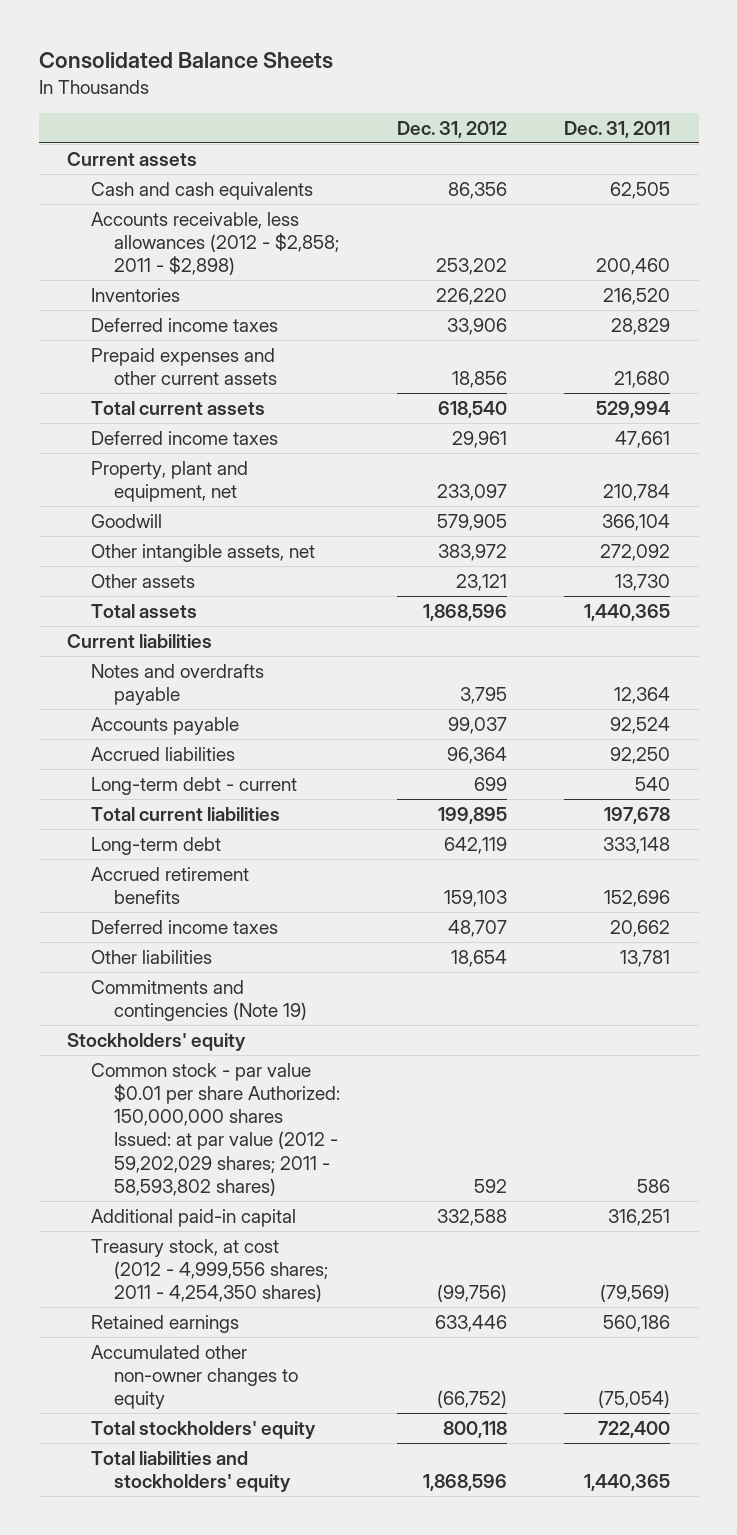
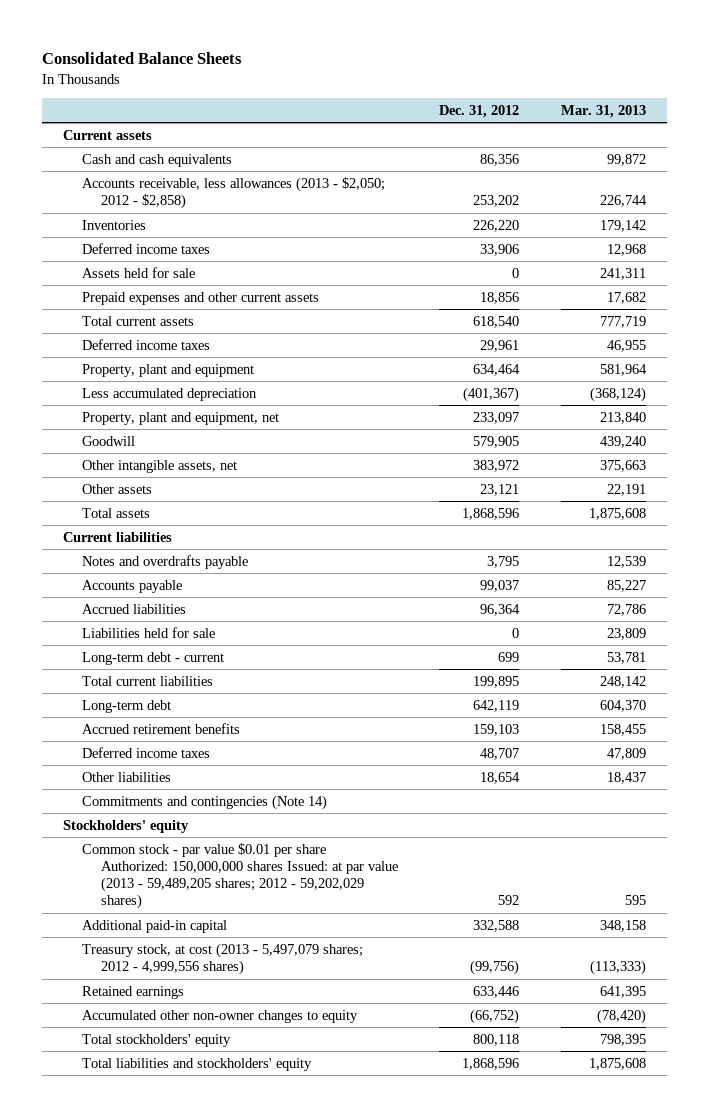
[564,120,671,138] Dec. 31, 2011 -> none
none -> [561,104,647,118] Mar. 31, 2013
[90,212,340,276] Accounts receivable, less allowances (2012 - $2,858; 2011 - $2,898) -> [81,176,385,210] Accounts receivable, less allowances (2013 - $2,050; 2012 - $2,858)
none -> [81,266,195,278] Assets held for sale
none -> [81,363,254,377] Property, plant and equipment
none -> [81,387,257,401] Less accumulated depreciation
none -> [81,626,215,638] Liabilities held for sale
[90,980,308,1022] Commitments and contingencies (Note 19) -> [81,794,327,810] Commitments and contingencies (Note 14)
[90,1063,341,1196] Common stock - par value $0.01 per share Authorized: 150,000,000 shares Issued: at par value (2012 - 59,202,029 shares; 2011 - 58,593,802 shares) -> [81,842,398,910] Common stock - par value $0.01 per share Authorized: 150,000,000 shares Issued: at par value (2013 - 59,489,205 shares; 2012 - 59,202,029 shares)
[90,1239,329,1303] Treasury stock, at cost (2012 - 4,999,556 shares; 2011 - 4,254,350 shares) -> [81,942,363,976] Treasury stock, at cost (2013 - 5,497,079 shares; 2012 - 4,999,556 shares)

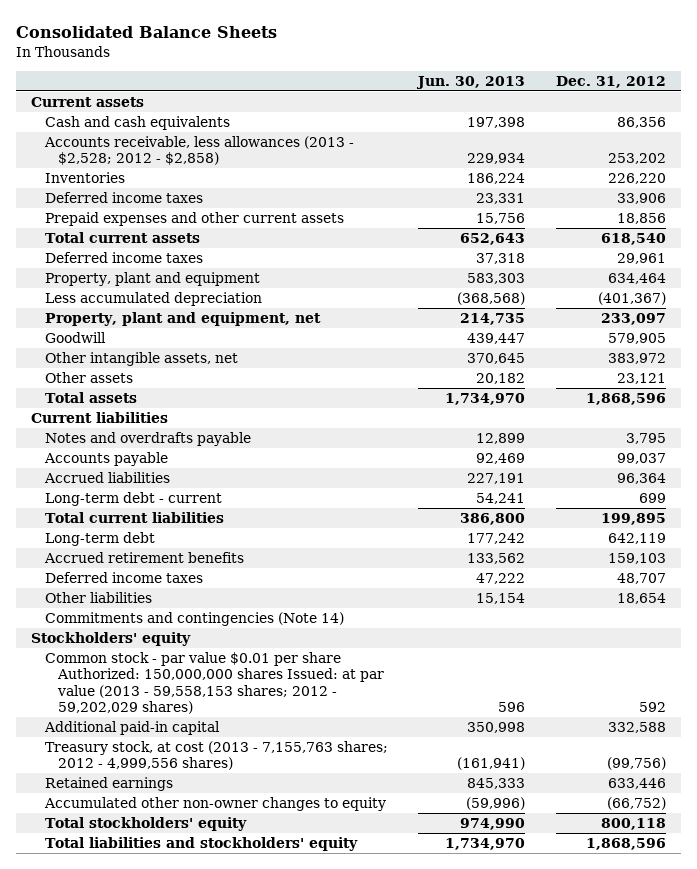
[561,104,647,118] Mar. 31, 2013 -> none
none -> [416,75,526,89] Jun. 30, 2013
[81,176,385,210] Accounts receivable, less allowances (2013 - $2,050; 2012 - $2,858) -> [43,136,354,166] Accounts receivable, less allowances (2013 - $2,528; 2012 - $2,858)
[81,266,195,278] Assets held for sale -> none
[81,626,215,638] Liabilities held for sale -> none
[81,842,398,910] Common stock - par value $0.01 per share Authorized: 150,000,000 shares Issued: at par value (2013 - 59,489,205 shares; 2012 - 59,202,029 shares) -> [44,652,385,715] Common stock - par value $0.01 per share Authorized: 150,000,000 shares Issued: at par value (2013 - 59,558,153 shares; 2012 - 59,202,029 shares)
[81,942,363,976] Treasury stock, at cost (2013 - 5,497,079 shares; 2012 - 4,999,556 shares) -> [44,741,388,771] Treasury stock, at cost (2013 - 7,155,763 shares; 2012 - 4,999,556 shares)

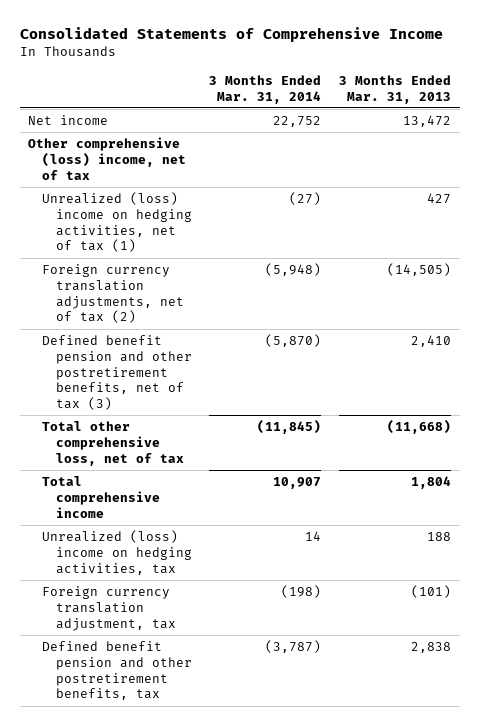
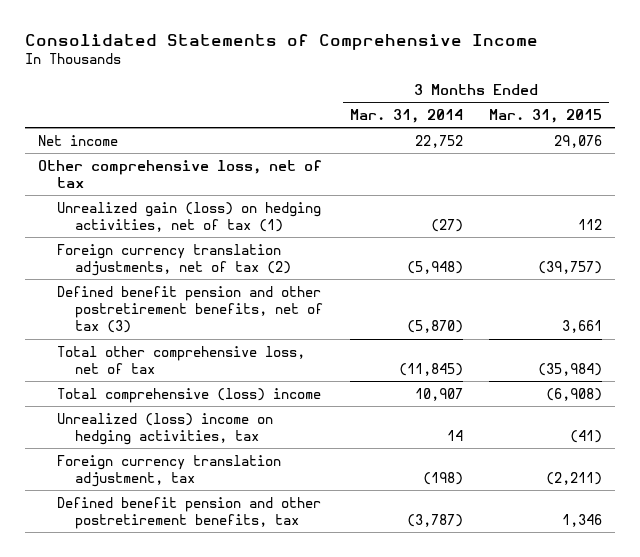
[338,74,451,104] 3 Months Ended Mar. 31, 2013 -> none
none -> [489,108,603,123] Mar. 31, 2015
[28,136,187,180] Other comprehensive (loss) income, net of tax -> [37,159,322,188] Other comprehensive loss, net of tax
[42,191,192,253] Unrealized (loss) income on hedging activities, net of tax (1) -> [56,201,321,232] Unrealized gain (loss) on hedging activities, net of tax (1)
[42,475,160,518] Total comprehensive income -> [56,387,321,403] Total comprehensive (loss) income

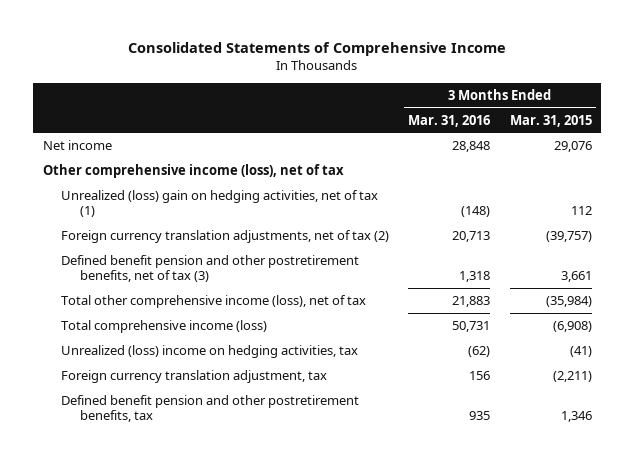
[349,108,463,123] Mar. 31, 2014 -> none
none -> [408,114,491,127] Mar. 31, 2016
[37,159,322,188] Other comprehensive loss, net of tax -> [42,163,344,178] Other comprehensive income (loss), net of tax
[56,201,321,232] Unrealized gain (loss) on hedging activities, net of tax (1) -> [61,189,379,218] Unrealized (loss) gain on hedging activities, net of tax (1)
[56,345,305,374] Total other comprehensive loss, net of tax -> [61,294,367,308] Total other comprehensive income (loss), net of tax
[56,387,321,403] Total comprehensive (loss) income -> [61,319,268,333] Total comprehensive income (loss)

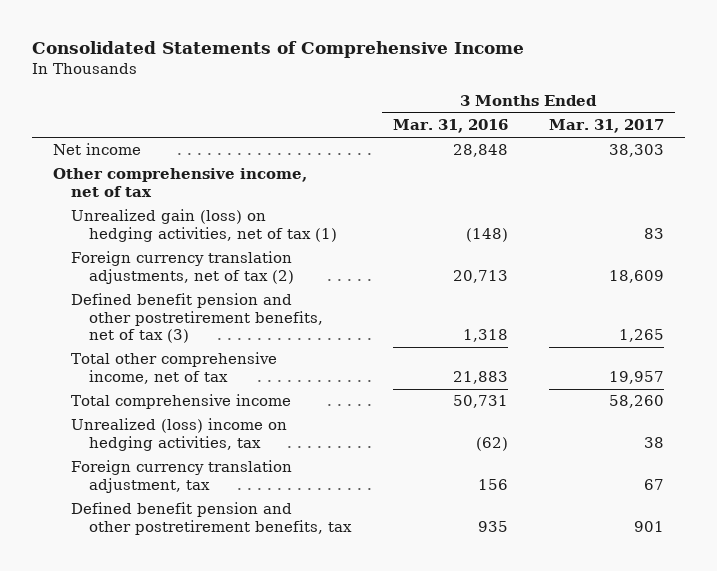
[509,114,592,127] Mar. 31, 2015 -> none
none -> [549,119,665,134] Mar. 31, 2017
[42,163,344,178] Other comprehensive income (loss), net of tax -> [52,168,307,197] Other comprehensive income, net of tax
[61,189,379,218] Unrealized (loss) gain on hedging activities, net of tax (1) -> [70,209,337,242] Unrealized gain (loss) on hedging activities, net of tax (1)
[61,294,367,308] Total other comprehensive income (loss), net of tax -> [70,352,277,384] Total other comprehensive income, net of tax
[61,319,268,333] Total comprehensive income (loss) -> [70,394,291,410] Total comprehensive income

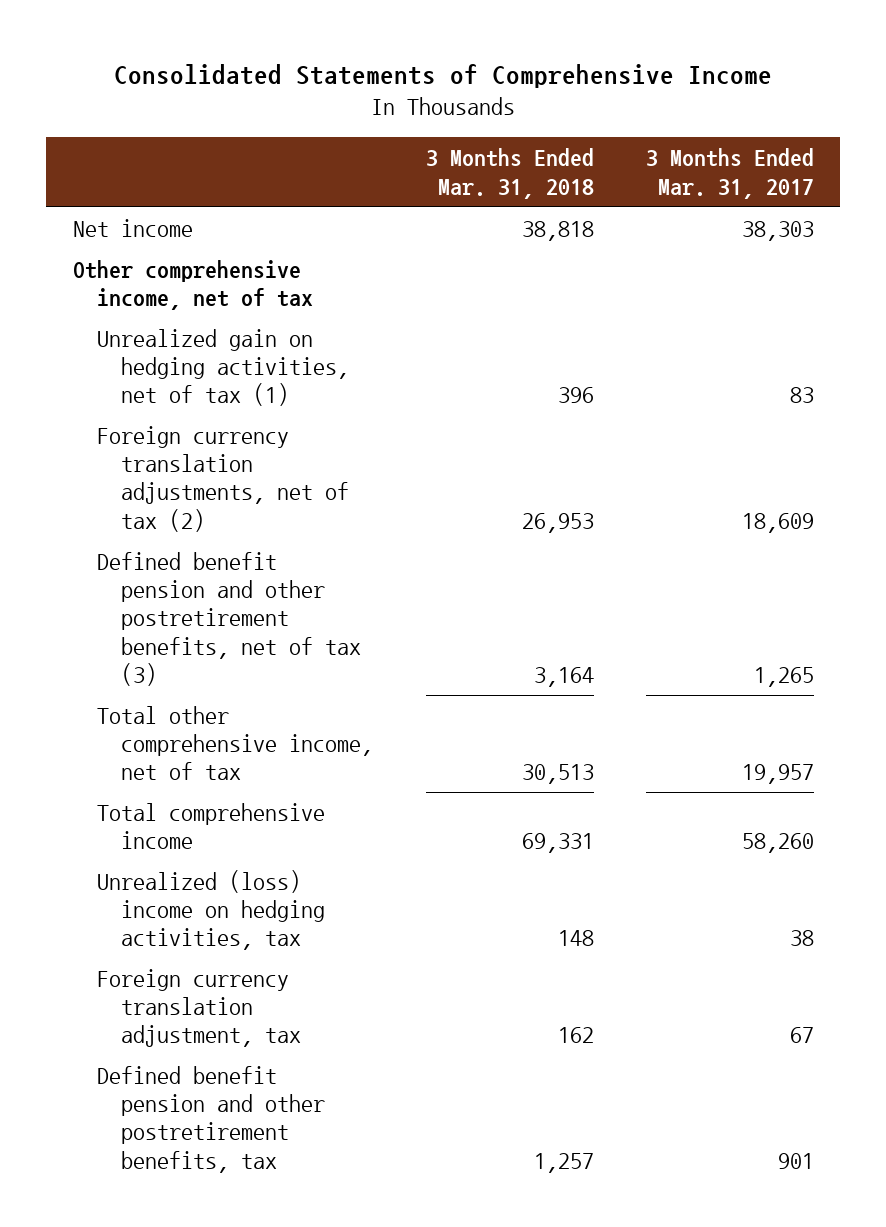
[392,119,508,134] Mar. 31, 2016 -> none
none -> [425,148,594,199] 3 Months Ended Mar. 31, 2018
[70,209,337,242] Unrealized gain (loss) on hedging activities, net of tax (1) -> [96,328,350,407] Unrealized gain on hedging activities, net of tax (1)

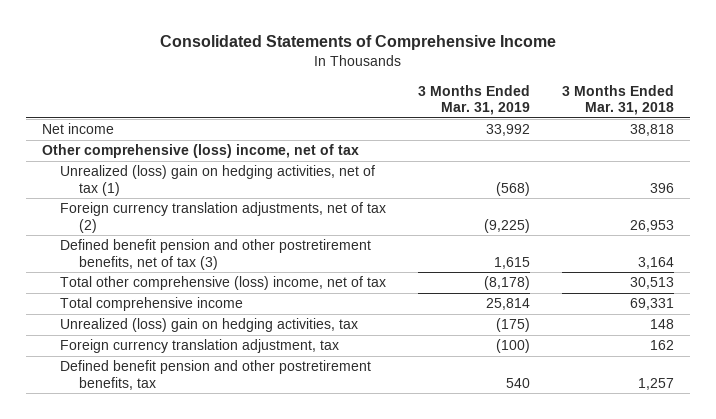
[645,148,814,199] 3 Months Ended Mar. 31, 2017 -> none
none -> [418,84,531,116] 3 Months Ended Mar. 31, 2019
[72,259,313,311] Other comprehensive income, net of tax -> [41,144,359,159] Other comprehensive (loss) income, net of tax
[96,328,350,407] Unrealized gain on hedging activities, net of tax (1) -> [60,165,376,196] Unrealized (loss) gain on hedging activities, net of tax (1)
[96,705,374,781] Total other comprehensive income, net of tax -> [60,276,387,291] Total other comprehensive (loss) income, net of tax
[96,869,326,951] Unrealized (loss) income on hedging activities, tax -> [60,318,359,333] Unrealized (loss) gain on hedging activities, tax

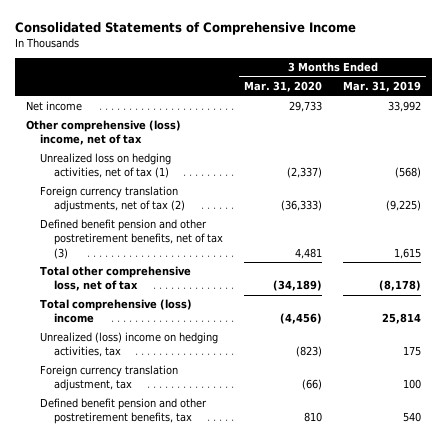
[562,84,675,116] 3 Months Ended Mar. 31, 2018 -> none
none -> [244,81,323,93] Mar. 31, 2020
[60,165,376,196] Unrealized (loss) gain on hedging activities, net of tax (1) -> [39,153,171,179] Unrealized loss on hedging activities, net of tax (1)
[60,276,387,291] Total other comprehensive (loss) income, net of tax -> [39,266,191,292] Total other comprehensive loss, net of tax
[60,297,244,312] Total comprehensive income -> [39,299,192,324] Total comprehensive (loss) income
[60,318,359,333] Unrealized (loss) gain on hedging activities, tax -> [39,332,218,358] Unrealized (loss) income on hedging activities, tax
[496,318,531,333] (175) -> [403,346,422,357] 175
[496,339,531,354] (100) -> [403,379,422,390] 100

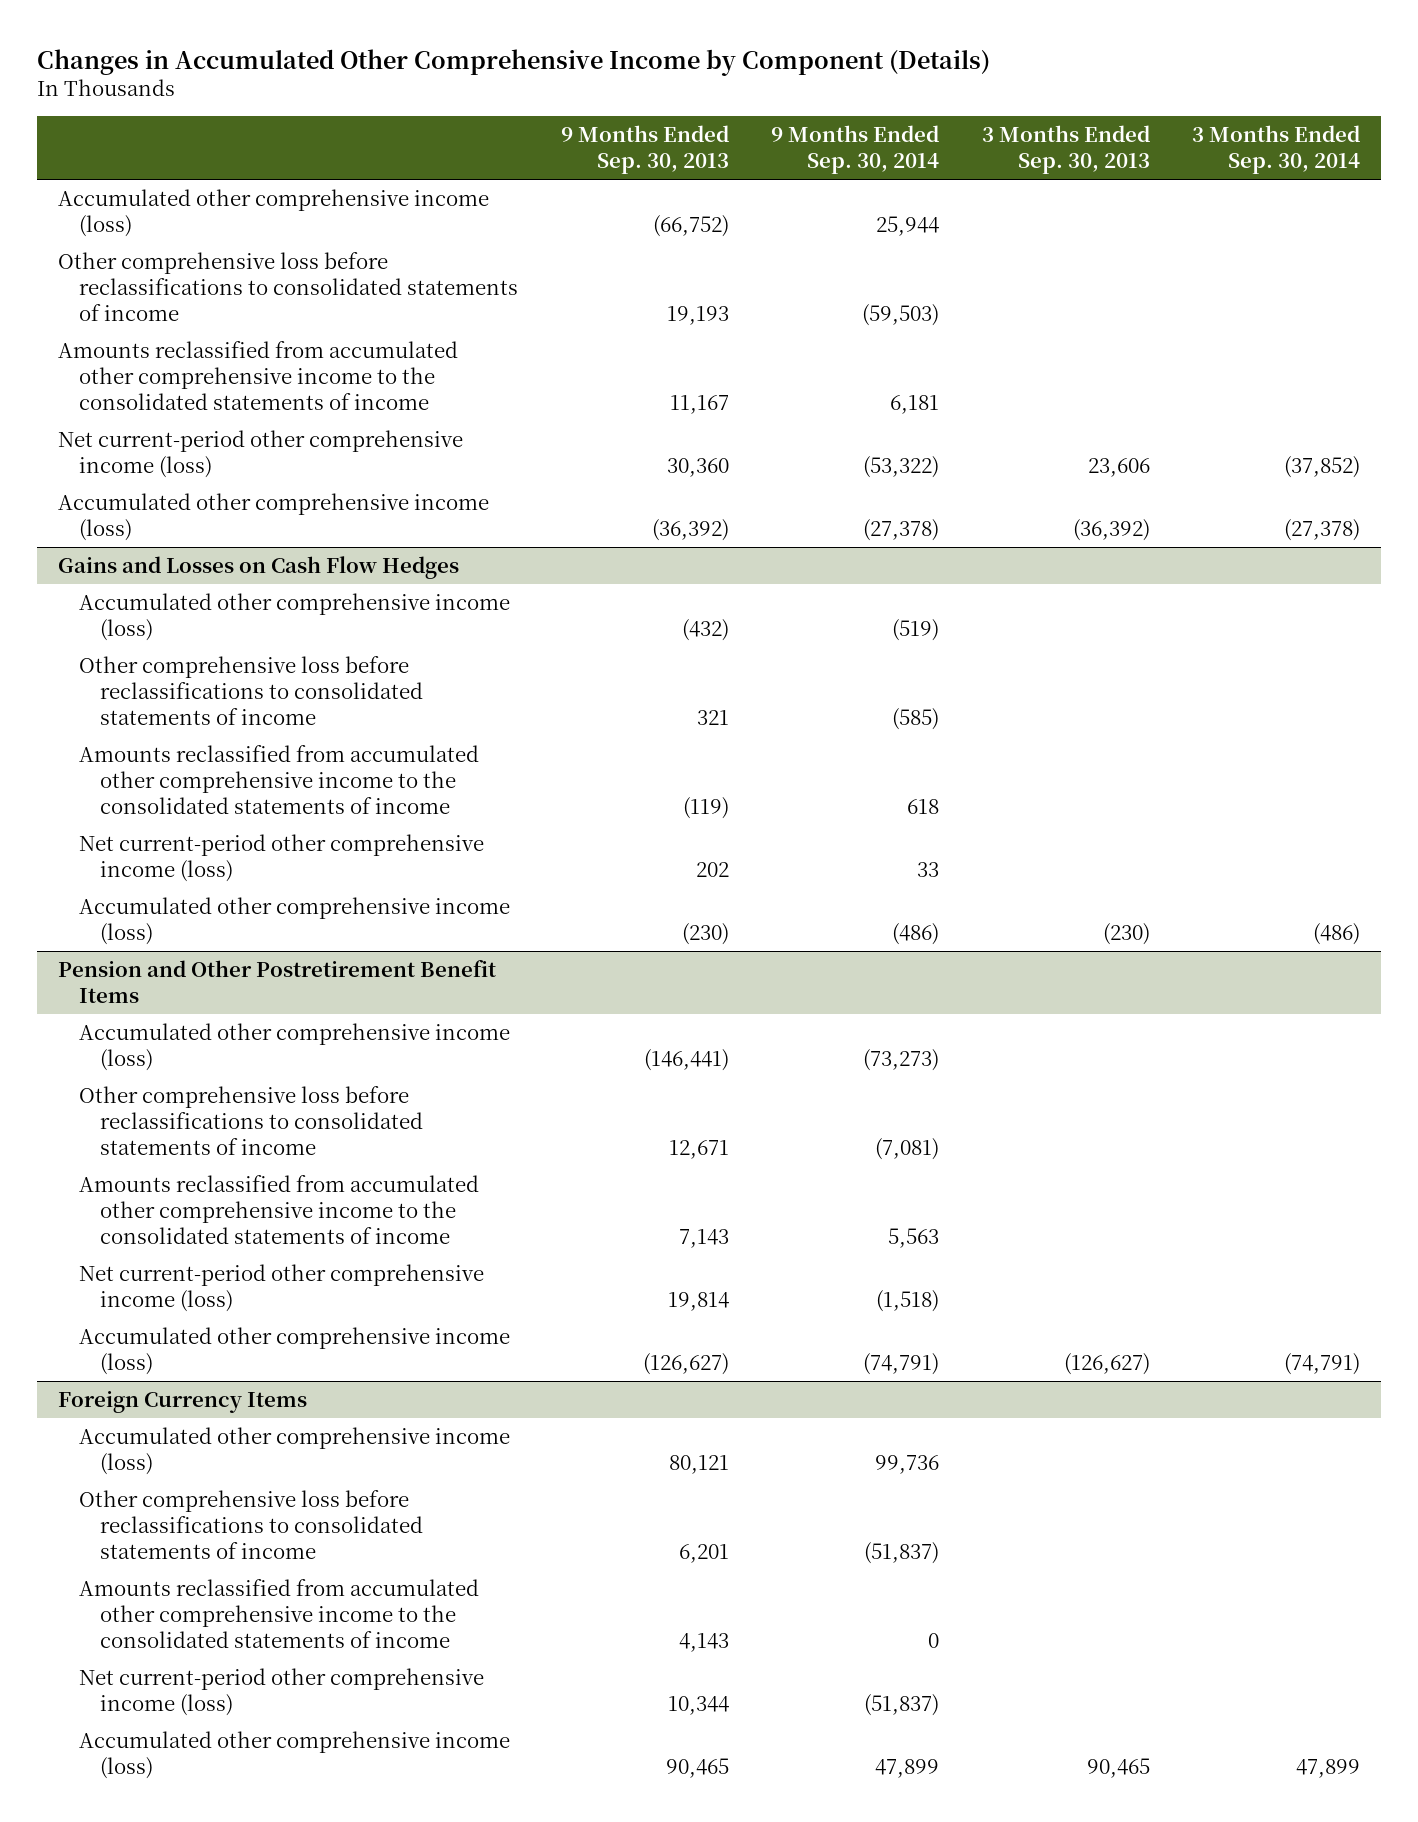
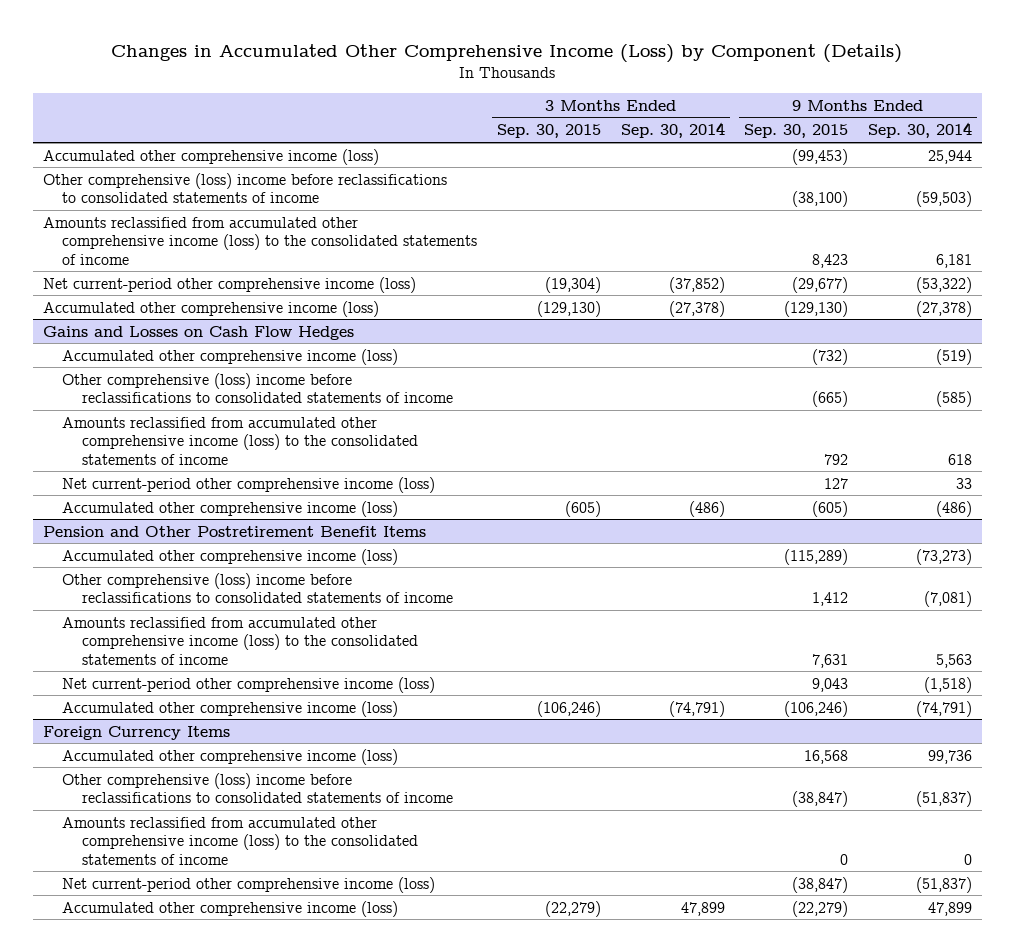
[37,48,991,76] Changes in Accumulated Other Comprehensive Income by Component (Details) -> [111,43,903,63] Changes in Accumulated Other Comprehensive Income (Loss) by Component (Details)
[560,125,729,175] 9 Months Ended Sep. 30, 2013 -> none
[981,125,1150,175] 3 Months Ended Sep. 30, 2013 -> none
none -> [497,124,602,139] Sep. 30, 2015
none -> [744,124,849,139] Sep. 30, 2015
[58,251,519,322] Other comprehensive loss before reclassifications to consolidated statements of income -> [42,172,447,204] Other comprehensive (loss) income before reclassifications to consolidated statements of income
[58,340,459,411] Amounts reclassified from accumulated other comprehensive income to the consolidated statements of income -> [42,216,478,265] Amounts reclassified from accumulated other comprehensive income (loss) to the consolidated statements of income
[79,655,424,726] Other comprehensive loss before reclassifications to consolidated statements of income -> [62,372,454,404] Other comprehensive (loss) income before reclassifications to consolidated statements of income
[79,744,480,815] Amounts reclassified from accumulated other comprehensive income to the consolidated statements of income -> [62,416,419,465] Amounts reclassified from accumulated other comprehensive income (loss) to the consolidated statements of income
[79,1085,424,1156] Other comprehensive loss before reclassifications to consolidated statements of income -> [62,572,454,604] Other comprehensive (loss) income before reclassifications to consolidated statements of income
[79,1174,480,1245] Amounts reclassified from accumulated other comprehensive income to the consolidated statements of income -> [62,616,419,665] Amounts reclassified from accumulated other comprehensive income (loss) to the consolidated statements of income
[79,1489,424,1560] Other comprehensive loss before reclassifications to consolidated statements of income -> [62,772,454,804] Other comprehensive (loss) income before reclassifications to consolidated statements of income
[79,1578,480,1649] Amounts reclassified from accumulated other comprehensive income to the consolidated statements of income -> [62,816,419,865] Amounts reclassified from accumulated other comprehensive income (loss) to the consolidated statements of income

